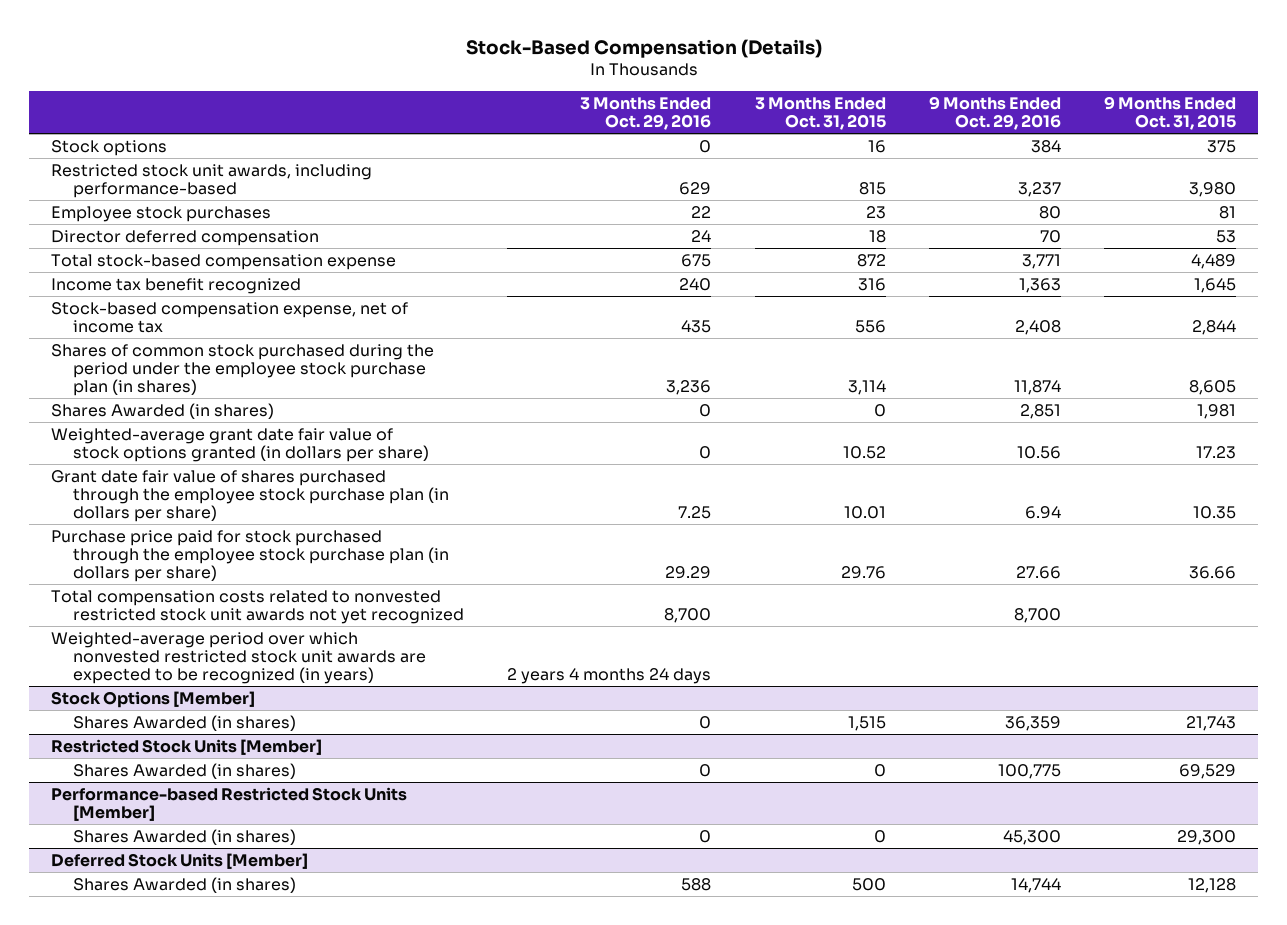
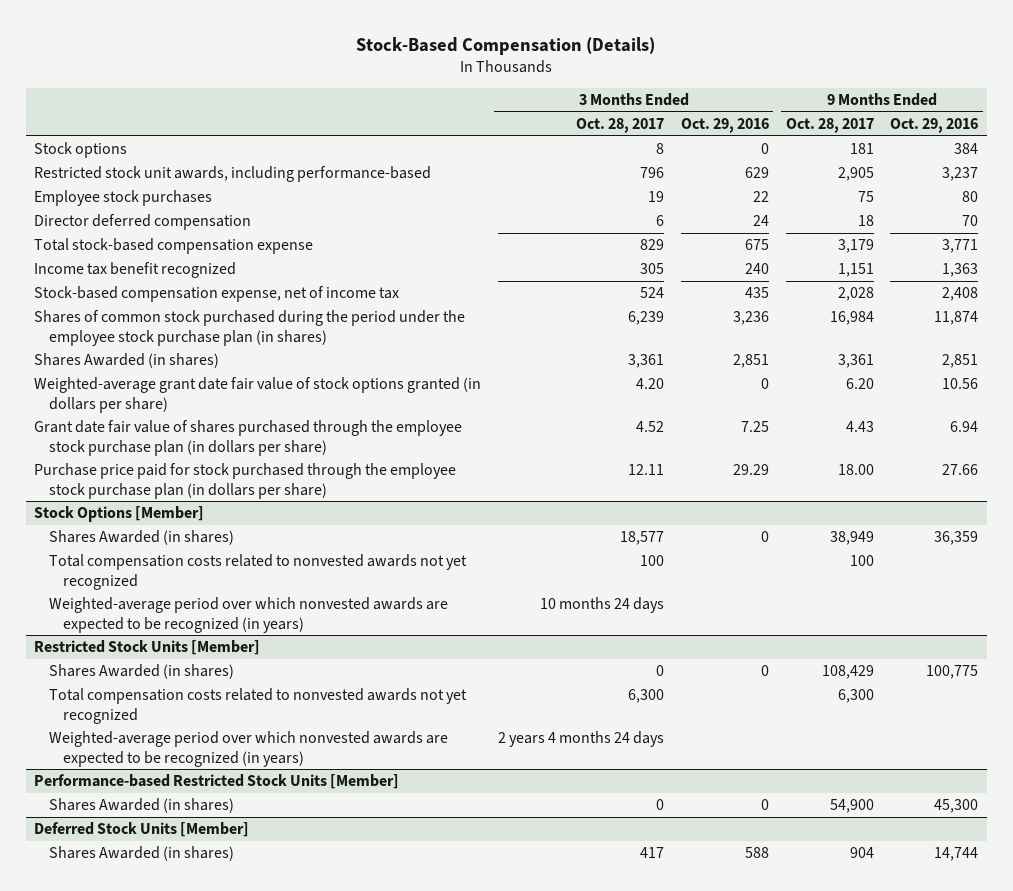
[754,96,886,130] 3 Months Ended Oct. 31, 2015 -> none
[1104,95,1237,130] 9 Months Ended Oct. 31, 2015 -> none
none -> [576,118,665,134] Oct. 28, 2017
none -> [785,118,874,134] Oct. 28, 2017
[699,403,712,417] 0 -> [732,354,769,369] 2,851
[50,589,465,625] Total compensation costs related to nonvested restricted stock unit awards not yet recognized -> none
[50,631,427,685] Weighted-average period over which nonvested restricted stock unit awards are expected to be recognized (in years) -> none
none -> [48,554,467,590] Total compensation costs related to nonvested awards not yet recognized
none -> [48,597,448,633] Weighted-average period over which nonvested awards are expected to be recognized (in years)
none -> [48,688,467,724] Total compensation costs related to nonvested awards not yet recognized
none -> [48,731,448,767] Weighted-average period over which nonvested awards are expected to be recognized (in years)

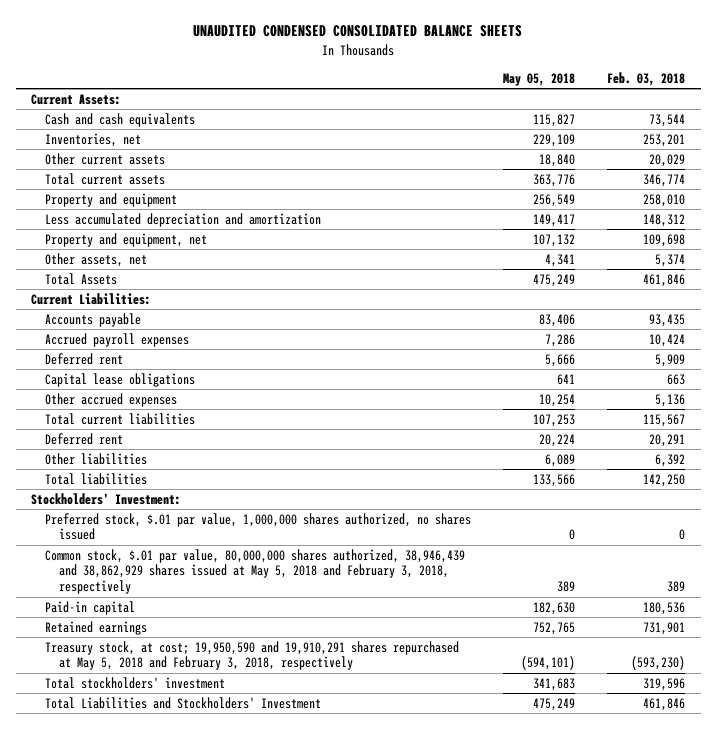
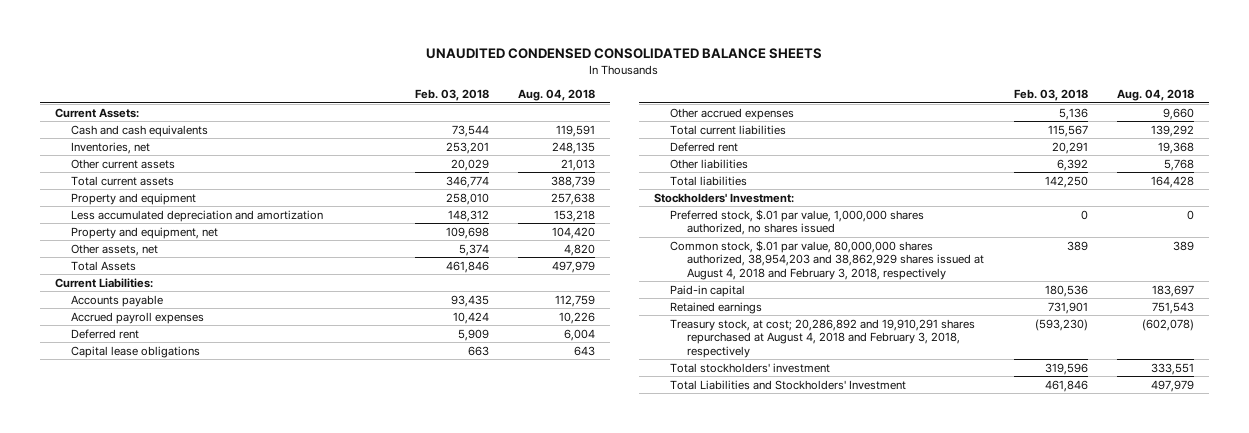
[503,72,576,86] May 05, 2018 -> none
none -> [517,89,595,102] Aug. 04, 2018
[45,548,466,595] Common stock, $.01 par value, 80,000,000 shares authorized, 38,946,439 and 38,862,929 shares issued at May 5, 2018 and February 3, 2018, respectively -> [670,239,985,280] Common stock, $.01 par value, 80,000,000 shares authorized, 38,954,203 and 38,862,929 shares issued at August 4, 2018 and February 3, 2018, respectively
[45,640,460,671] Treasury stock, at cost; 19,950,590 and 19,910,291 shares repurchased at May 5, 2018 and February 3, 2018, respectively -> [670,318,976,358] Treasury stock, at cost; 20,286,892 and 19,910,291 shares repurchased at August 4, 2018 and February 3, 2018, respectively

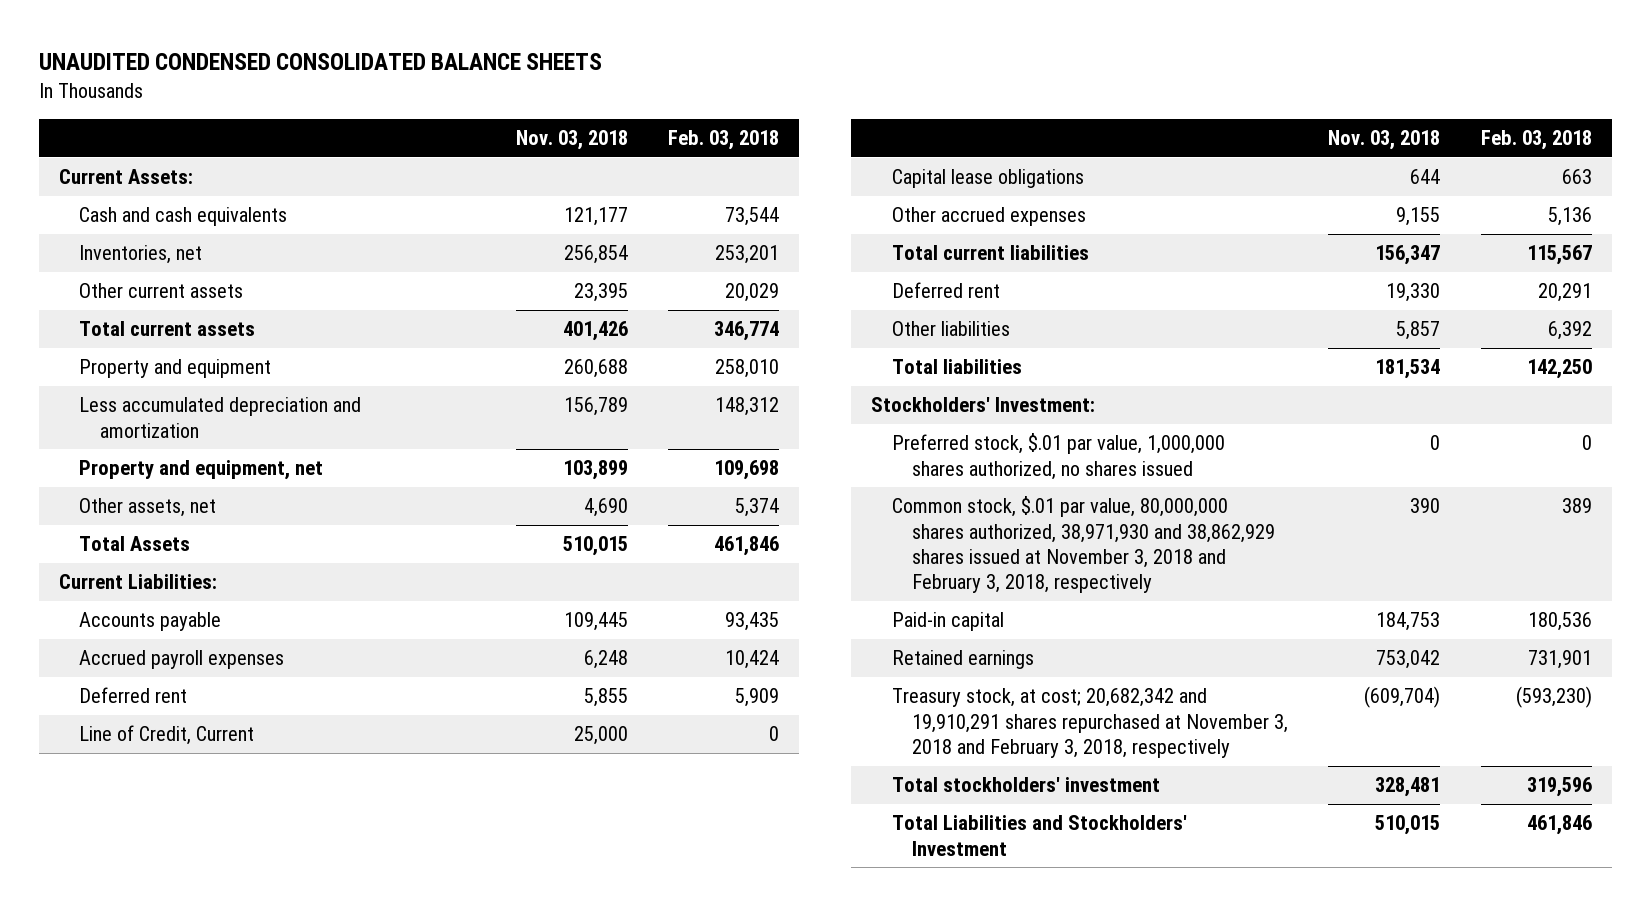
[517,89,595,102] Aug. 04, 2018 -> none
none -> [516,130,629,151] Nov. 03, 2018
none -> [79,725,255,746] Line of Credit, Current
[670,239,985,280] Common stock, $.01 par value, 80,000,000 shares authorized, 38,954,203 and 38,862,929 shares issued at August 4, 2018 and February 3, 2018, respectively -> [891,496,1276,594] Common stock, $.01 par value, 80,000,000 shares authorized, 38,971,930 and 38,862,929 shares issued at November 3, 2018 and February 3, 2018, respectively
[670,318,976,358] Treasury stock, at cost; 20,286,892 and 19,910,291 shares repurchased at August 4, 2018 and February 3, 2018, respectively -> [891,688,1289,758] Treasury stock, at cost; 20,682,342 and 19,910,291 shares repurchased at November 3, 2018 and February 3, 2018, respectively

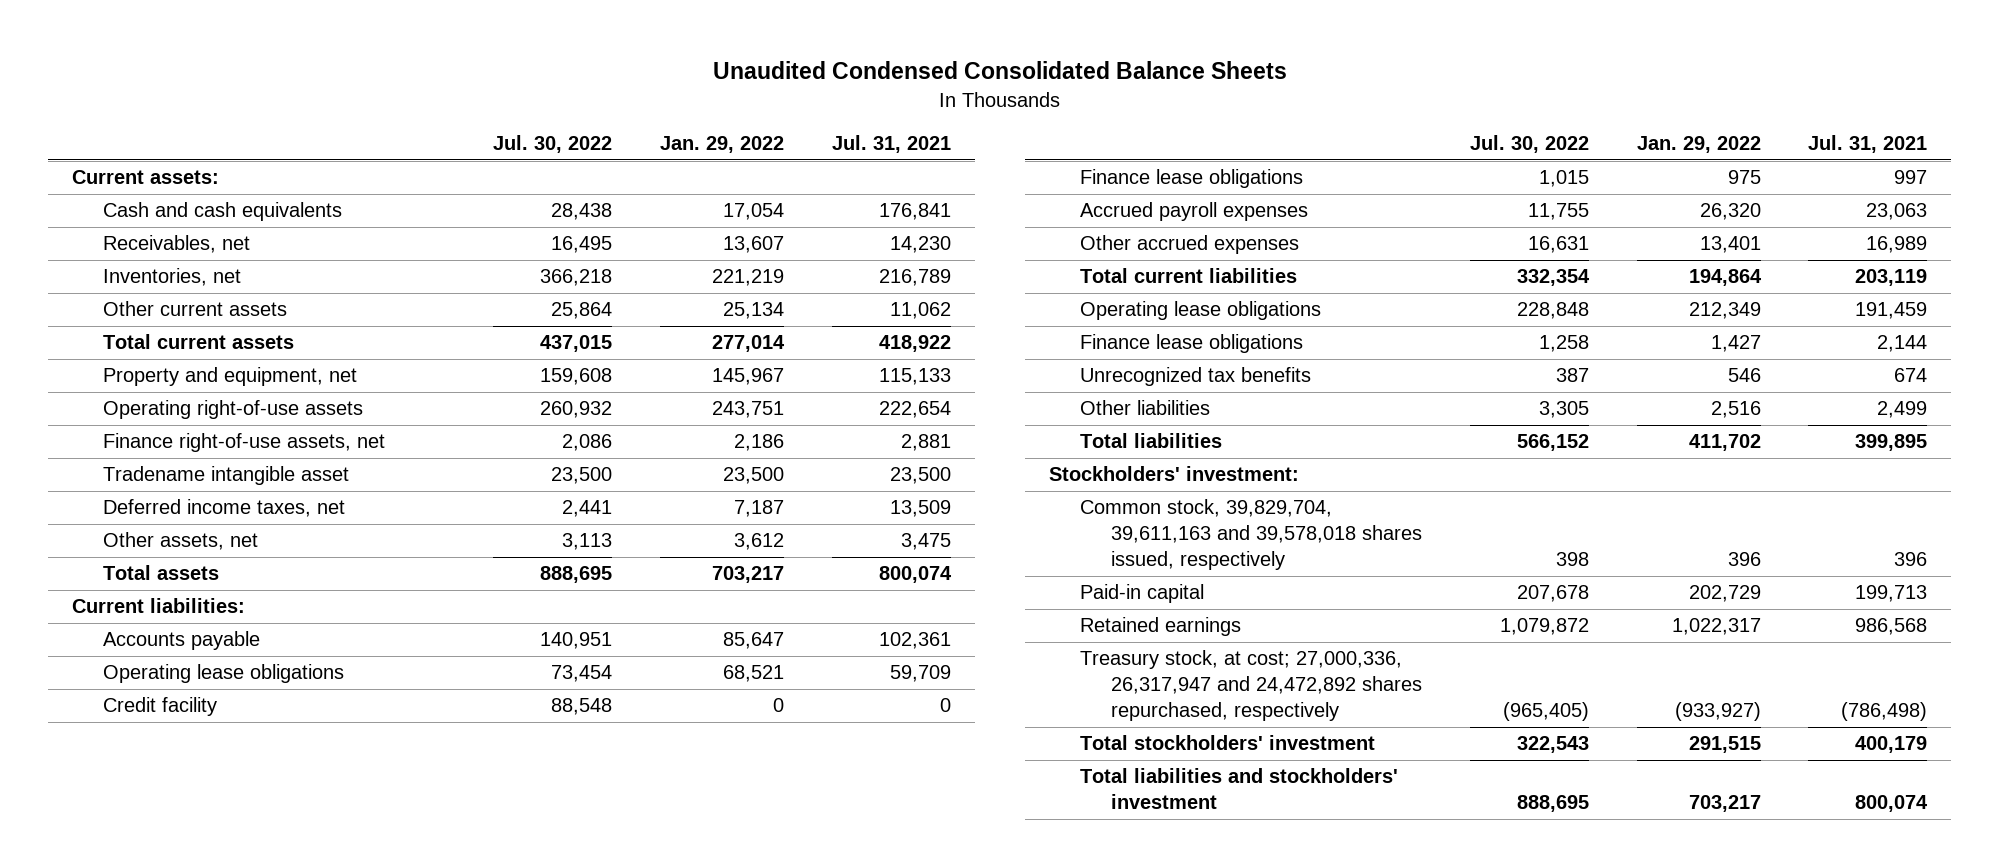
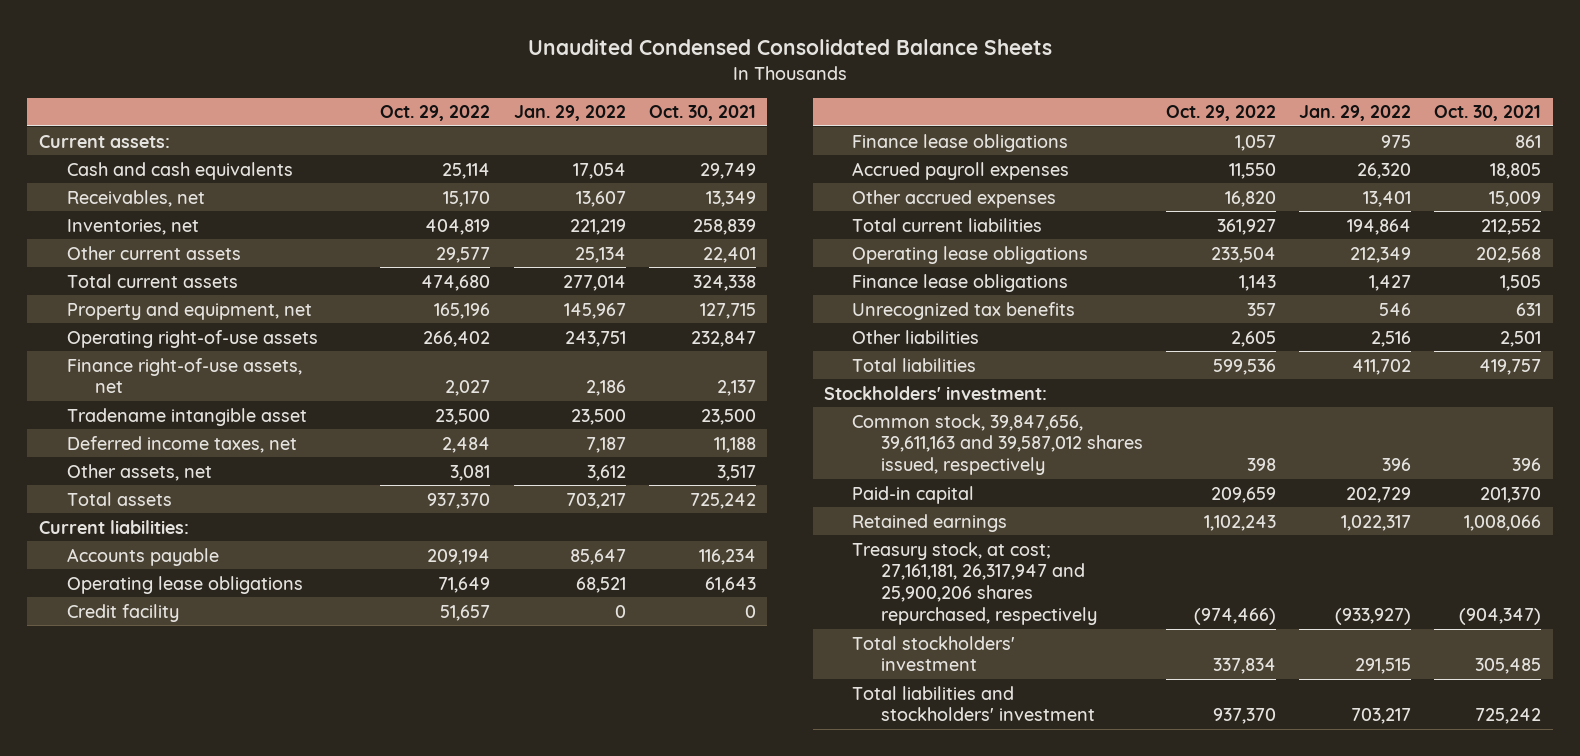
[493,135,613,154] Jul. 30, 2022 -> none
[831,135,951,154] Jul. 31, 2021 -> none
none -> [380,105,491,122] Oct. 29, 2022
none -> [648,105,756,122] Oct. 30, 2021
[1079,499,1423,571] Common stock, 39,829,704, 39,611,163 and 39,578,018 shares issued, respectively -> [852,413,1143,476] Common stock, 39,847,656, 39,611,163 and 39,587,012 shares issued, respectively
[1079,650,1423,722] Treasury stock, at cost; 27,000,336, 26,317,947 and 24,472,892 shares repurchased, respectively -> [852,541,1097,626] Treasury stock, at cost; 27,161,181, 26,317,947 and 25,900,206 shares repurchased, respectively

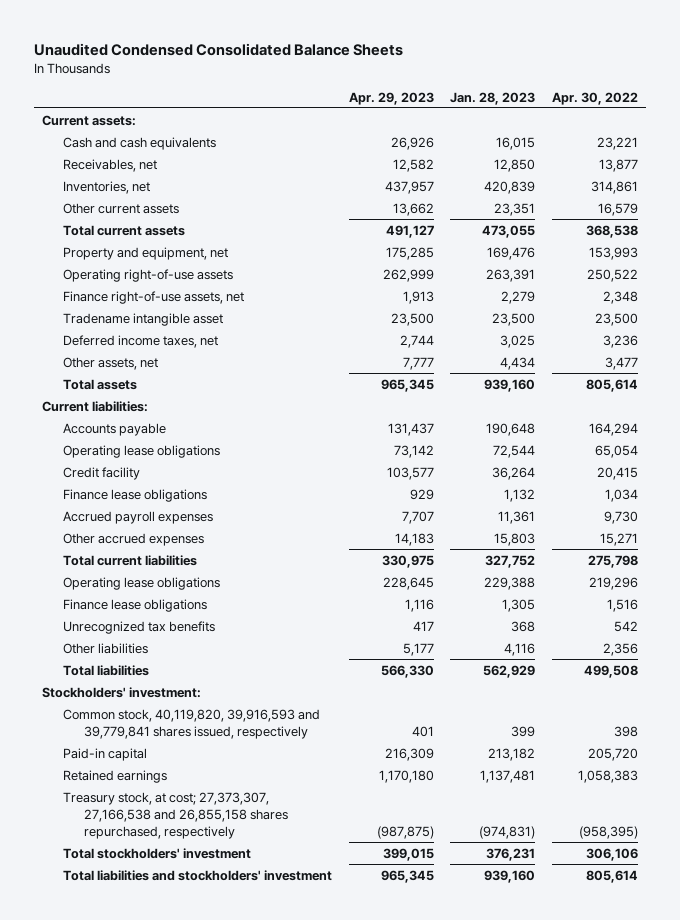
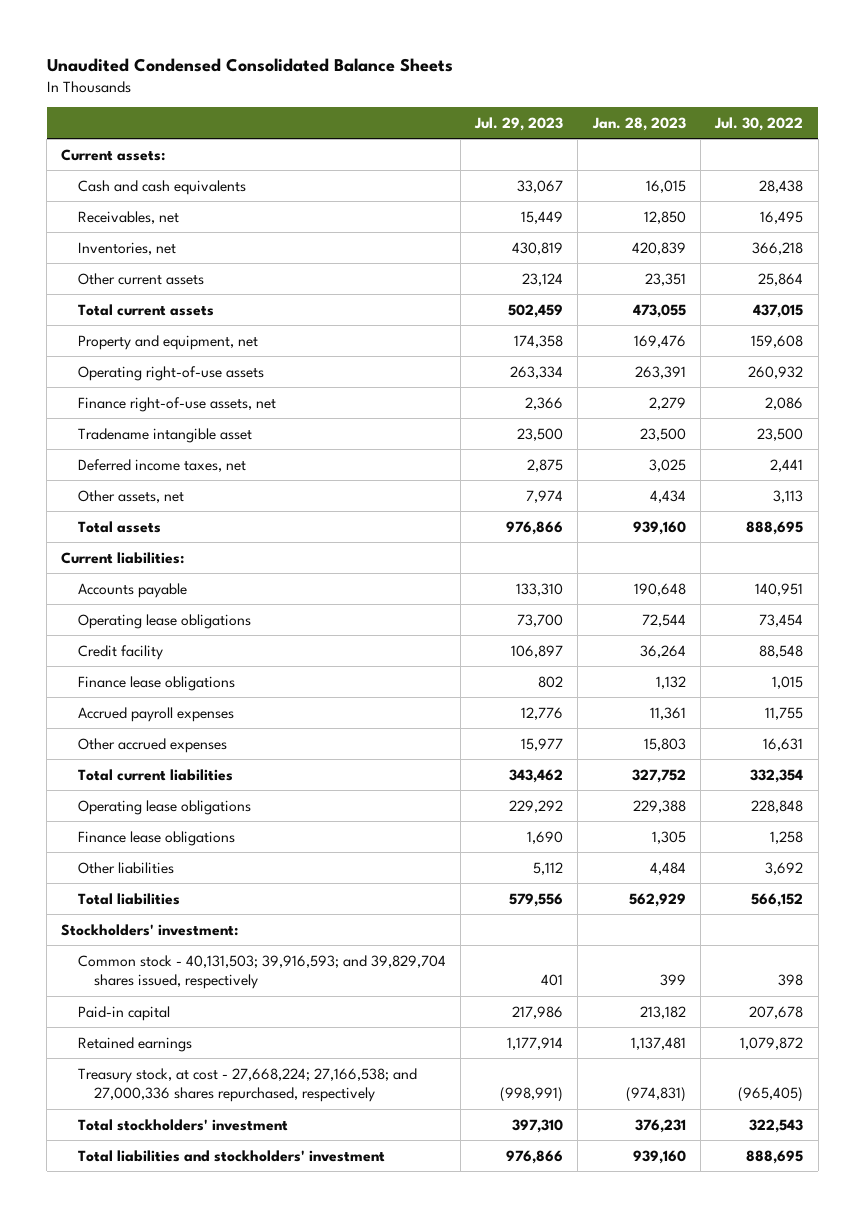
[348,91,434,105] Apr. 29, 2023 -> none
[551,91,638,105] Apr. 30, 2022 -> none
none -> [474,116,564,131] Jul. 29, 2023
none -> [714,116,804,131] Jul. 30, 2022
[63,620,216,634] Unrecognized tax benefits -> none
[504,642,536,656] 4,116 -> [649,861,686,875] 4,484
[63,708,321,739] Common stock, 40,119,820, 39,916,593 and 39,779,841 shares issued, respectively -> [77,954,446,990] Common stock - 40,131,503; 39,916,593; and 39,829,704 shares issued, respectively
[63,791,289,839] Treasury stock, at cost; 27,373,307, 27,166,538 and 26,855,158 shares repurchased, respectively -> [77,1067,417,1103] Treasury stock, at cost - 27,668,224; 27,166,538; and 27,000,336 shares repurchased, respectively

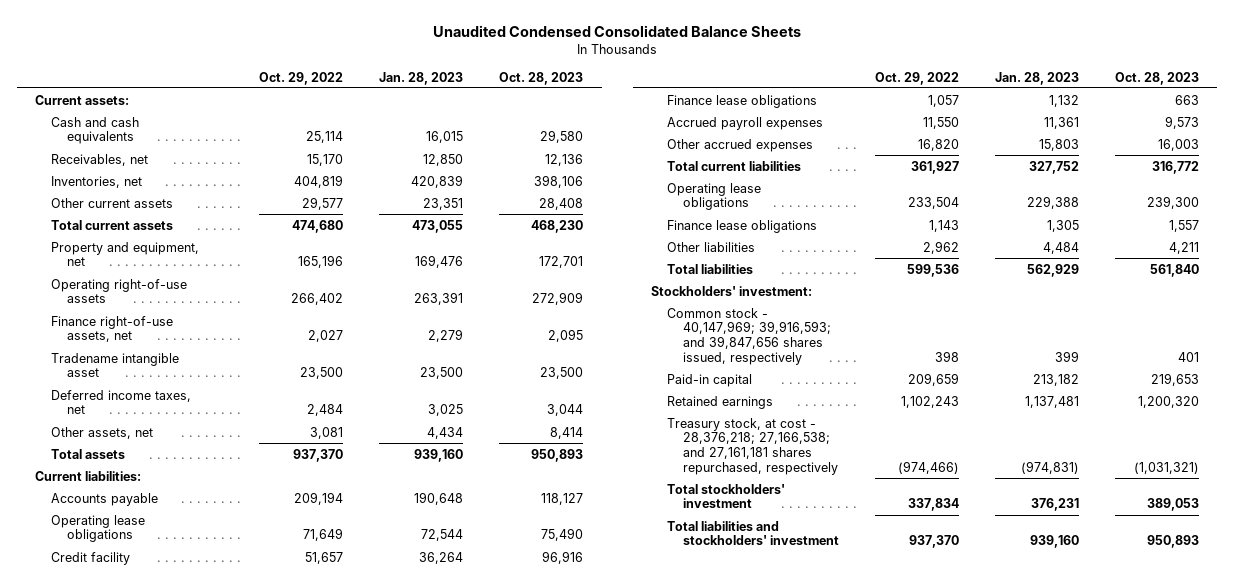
[474,116,564,131] Jul. 29, 2023 -> none
[714,116,804,131] Jul. 30, 2022 -> none
none -> [259,71,344,85] Oct. 29, 2022
none -> [499,71,584,85] Oct. 28, 2023
[77,954,446,990] Common stock - 40,131,503; 39,916,593; and 39,829,704 shares issued, respectively -> [666,307,831,365] Common stock - 40,147,969; 39,916,593; and 39,847,656 shares issued, respectively
[77,1067,417,1103] Treasury stock, at cost - 27,668,224; 27,166,538; and 27,000,336 shares repurchased, respectively -> [666,417,838,475] Treasury stock, at cost - 28,376,218; 27,166,538; and 27,161,181 shares repurchased, respectively

